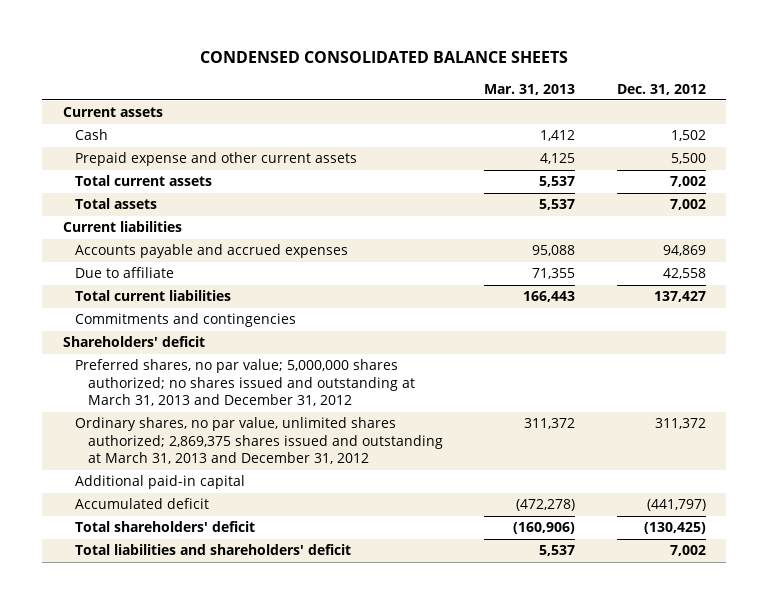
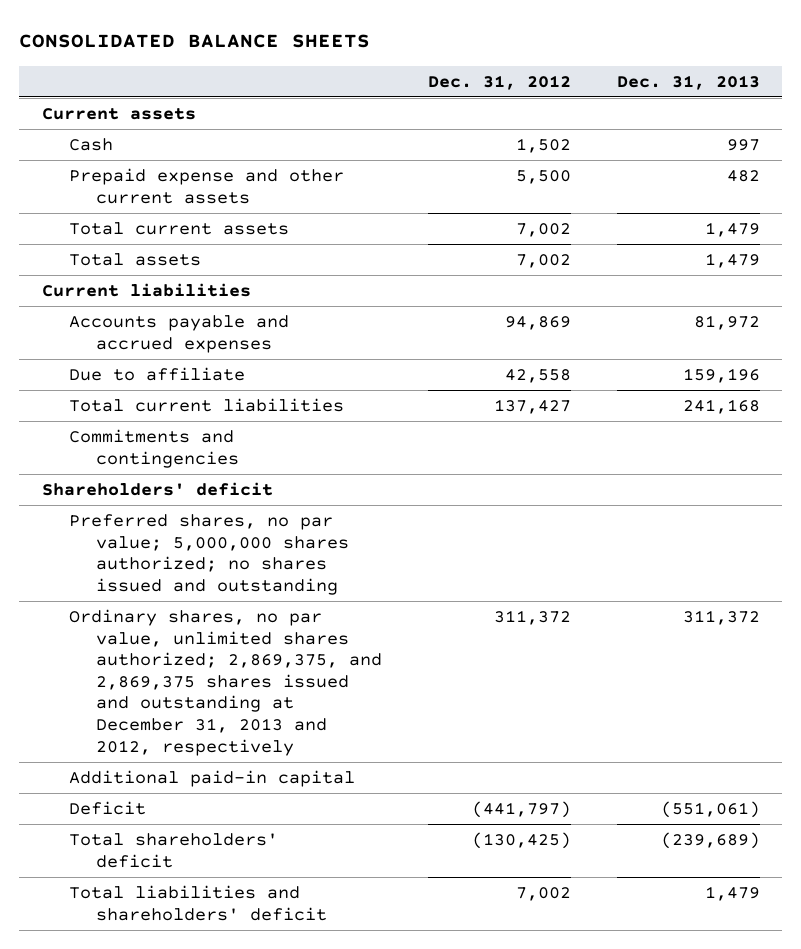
[200,51,569,64] CONDENSED CONSOLIDATED BALANCE SHEETS -> [18,34,370,49] CONSOLIDATED BALANCE SHEETS
[484,83,576,95] Mar. 31, 2013 -> none
none -> [616,74,760,90] Dec. 31, 2013
[75,359,415,407] Preferred shares, no par value; 5,000,000 shares authorized; no shares issued and outstanding at March 31, 2013 and December 31, 2012 -> [68,513,349,595] Preferred shares, no par value; 5,000,000 shares authorized; no shares issued and outstanding
[75,417,443,465] Ordinary shares, no par value, unlimited shares authorized; 2,869,375 shares issued and outstanding at March 31, 2013 and December 31, 2012 -> [68,608,382,756] Ordinary shares, no par value, unlimited shares authorized; 2,869,375, and 2,869,375 shares issued and outstanding at December 31, 2013 and 2012, respectively
[75,498,210,510] Accumulated deficit -> [68,800,146,815] Deficit

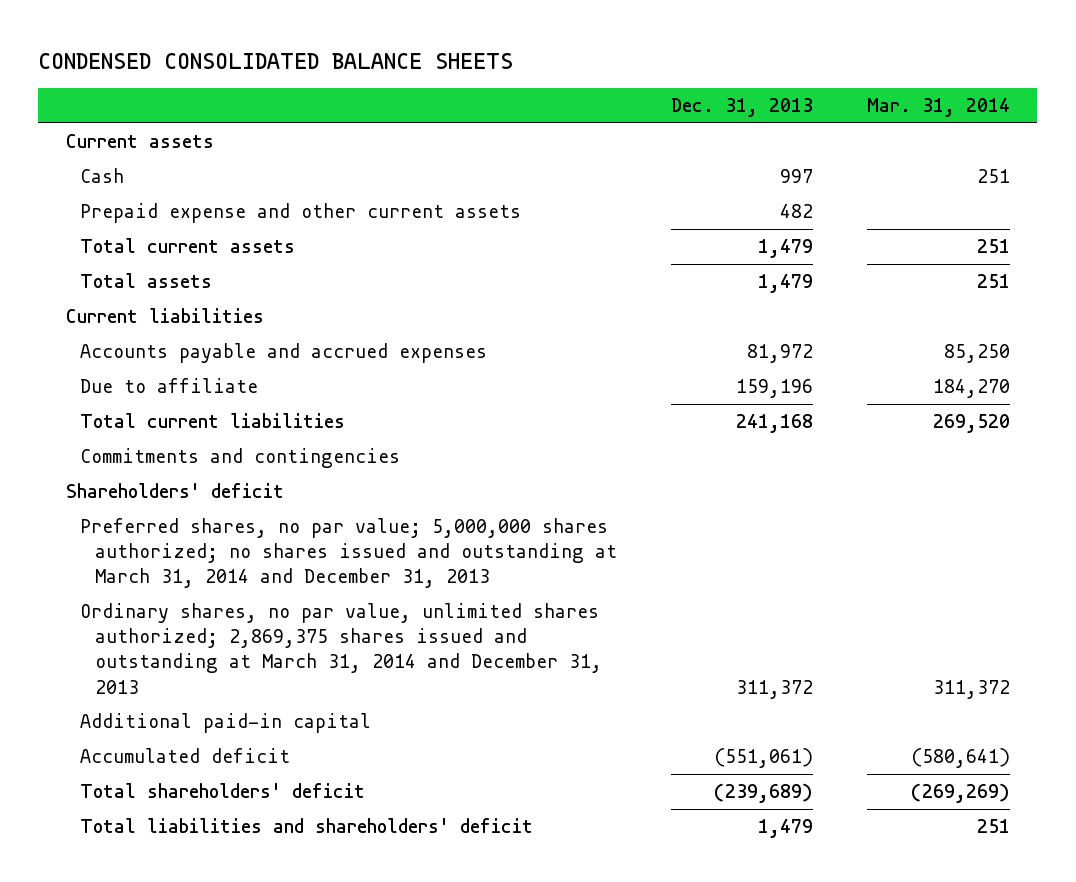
[18,34,370,49] CONSOLIDATED BALANCE SHEETS -> [38,52,514,69] CONDENSED CONSOLIDATED BALANCE SHEETS
[427,74,571,90] Dec. 31, 2012 -> none
none -> [867,98,1011,118] Mar. 31, 2014
[68,513,349,595] Preferred shares, no par value; 5,000,000 shares authorized; no shares issued and outstanding -> [80,517,617,589] Preferred shares, no par value; 5,000,000 shares authorized; no shares issued and outstanding at March 31, 2014 and December 31, 2013
[68,608,382,756] Ordinary shares, no par value, unlimited shares authorized; 2,869,375, and 2,869,375 shares issued and outstanding at December 31, 2013 and 2012, respectively -> [80,602,602,694] Ordinary shares, no par value, unlimited shares authorized; 2,869,375 shares issued and outstanding at March 31, 2014 and December 31, 2013
[68,800,146,815] Deficit -> [80,747,291,763] Accumulated deficit

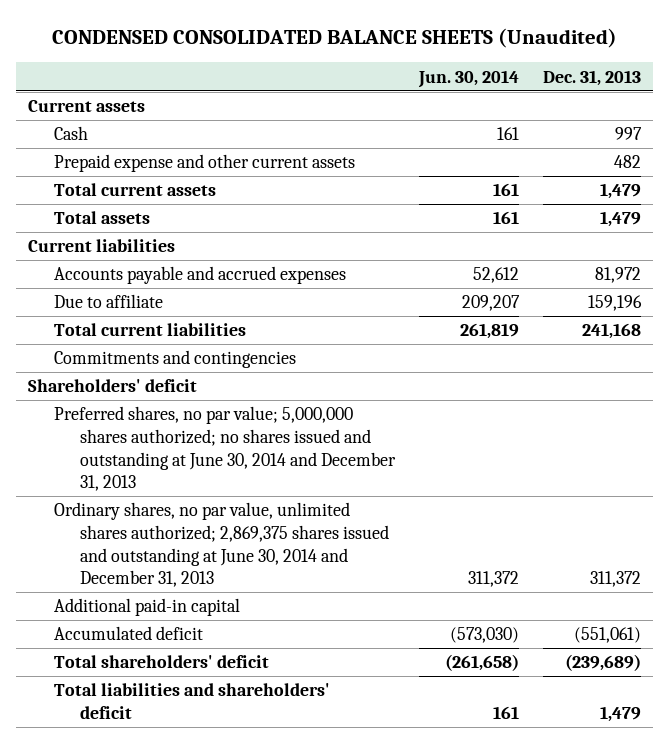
[38,52,514,69] CONDENSED CONSOLIDATED BALANCE SHEETS -> [51,28,617,49] CONDENSED CONSOLIDATED BALANCE SHEETS (Unaudited)
[867,98,1011,118] Mar. 31, 2014 -> none
none -> [418,69,520,88] Jun. 30, 2014
[80,517,617,589] Preferred shares, no par value; 5,000,000 shares authorized; no shares issued and outstanding at March 31, 2014 and December 31, 2013 -> [54,406,397,492] Preferred shares, no par value; 5,000,000 shares authorized; no shares issued and outstanding at June 30, 2014 and December 31, 2013
[80,602,602,694] Ordinary shares, no par value, unlimited shares authorized; 2,869,375 shares issued and outstanding at March 31, 2014 and December 31, 2013 -> [54,502,390,588] Ordinary shares, no par value, unlimited shares authorized; 2,869,375 shares issued and outstanding at June 30, 2014 and December 31, 2013

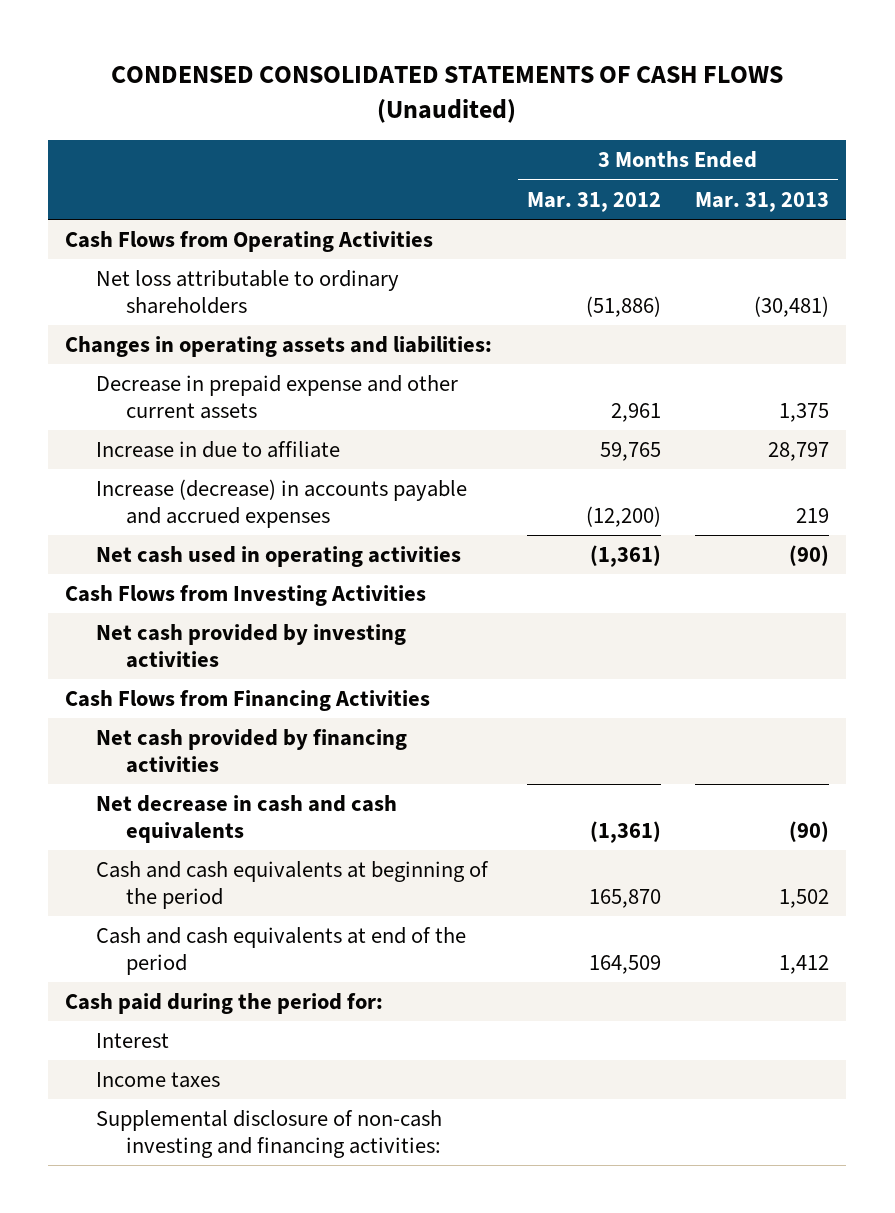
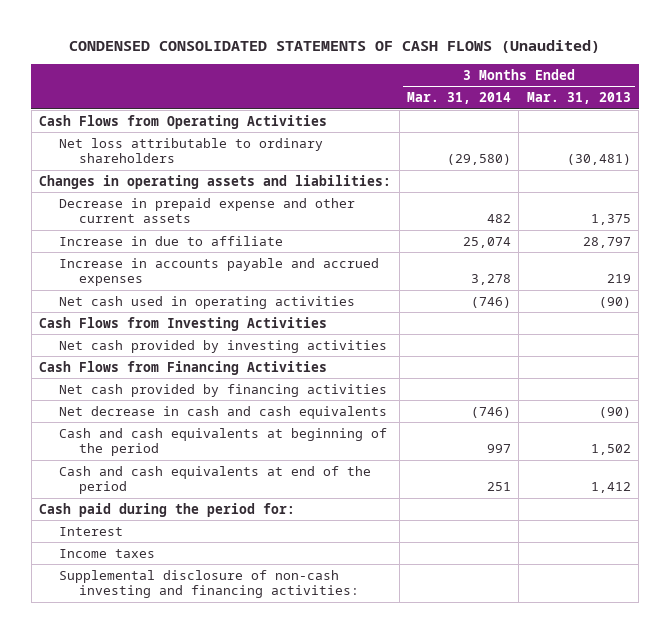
[526,191,661,212] Mar. 31, 2012 -> none
none -> [407,92,512,105] Mar. 31, 2014
[95,479,467,529] Increase (decrease) in accounts payable and accrued expenses -> [59,257,380,287] Increase in accounts payable and accrued expenses

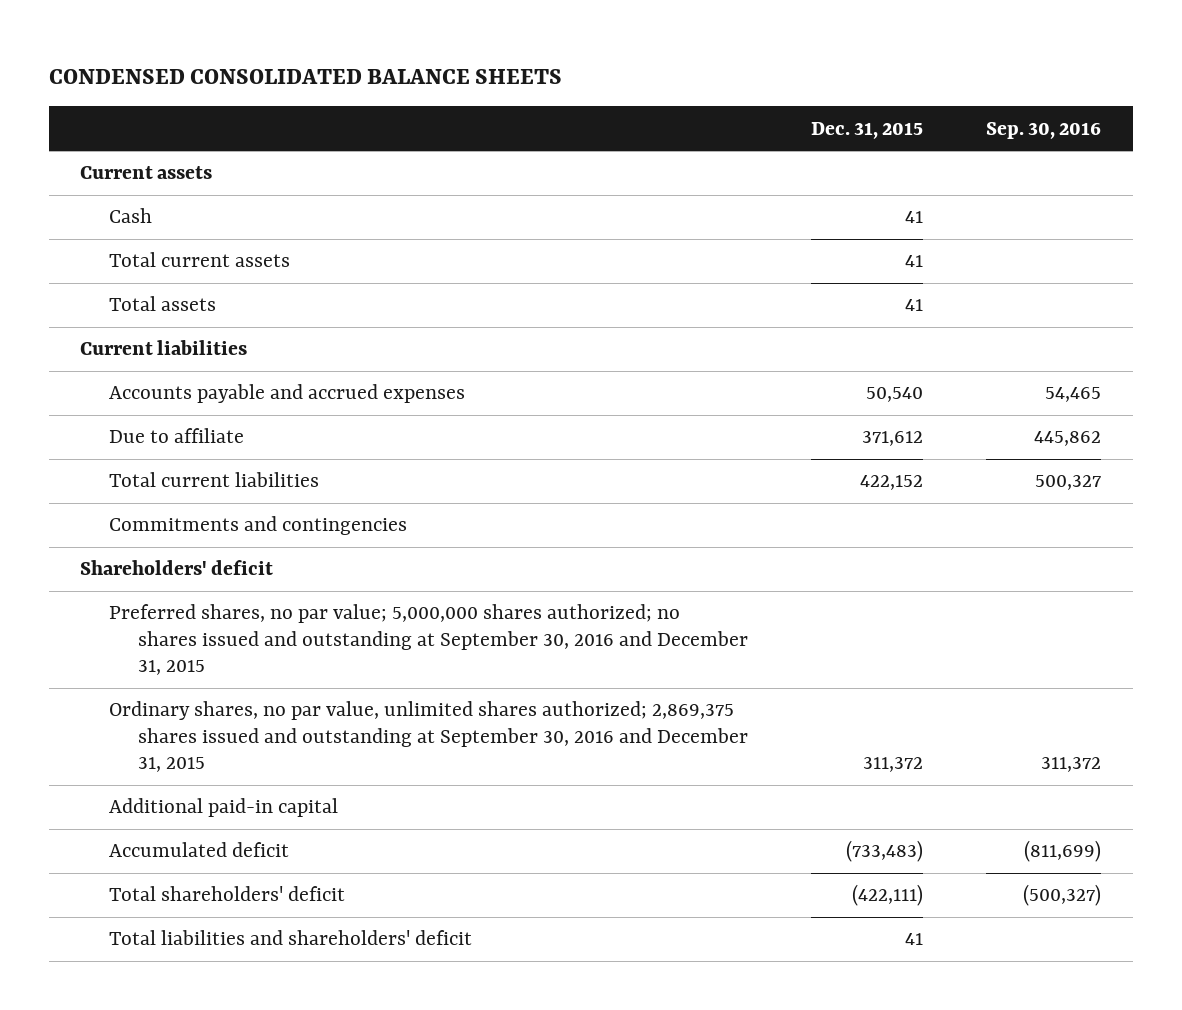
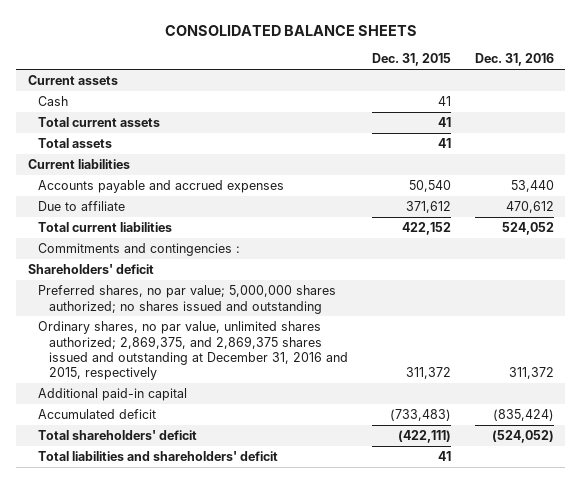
[48,68,562,84] CONDENSED CONSOLIDATED BALANCE SHEETS -> [164,24,417,36] CONSOLIDATED BALANCE SHEETS
[986,121,1102,139] Sep. 30, 2016 -> none
none -> [474,53,554,67] Dec. 31, 2016
[109,516,408,536] Commitments and contingencies -> [38,243,241,257] Commitments and contingencies :
[109,604,748,676] Preferred shares, no par value; 5,000,000 shares authorized; no shares issued and outstanding at September 30, 2016 and December 31, 2015 -> [38,285,337,314] Preferred shares, no par value; 5,000,000 shares authorized; no shares issued and outstanding
[109,701,748,773] Ordinary shares, no par value, unlimited shares authorized; 2,869,375 shares issued and outstanding at September 30, 2016 and December 31, 2015 -> [38,321,348,381] Ordinary shares, no par value, unlimited shares authorized; 2,869,375, and 2,869,375 shares issued and outstanding at December 31, 2016 and 2015, respectively

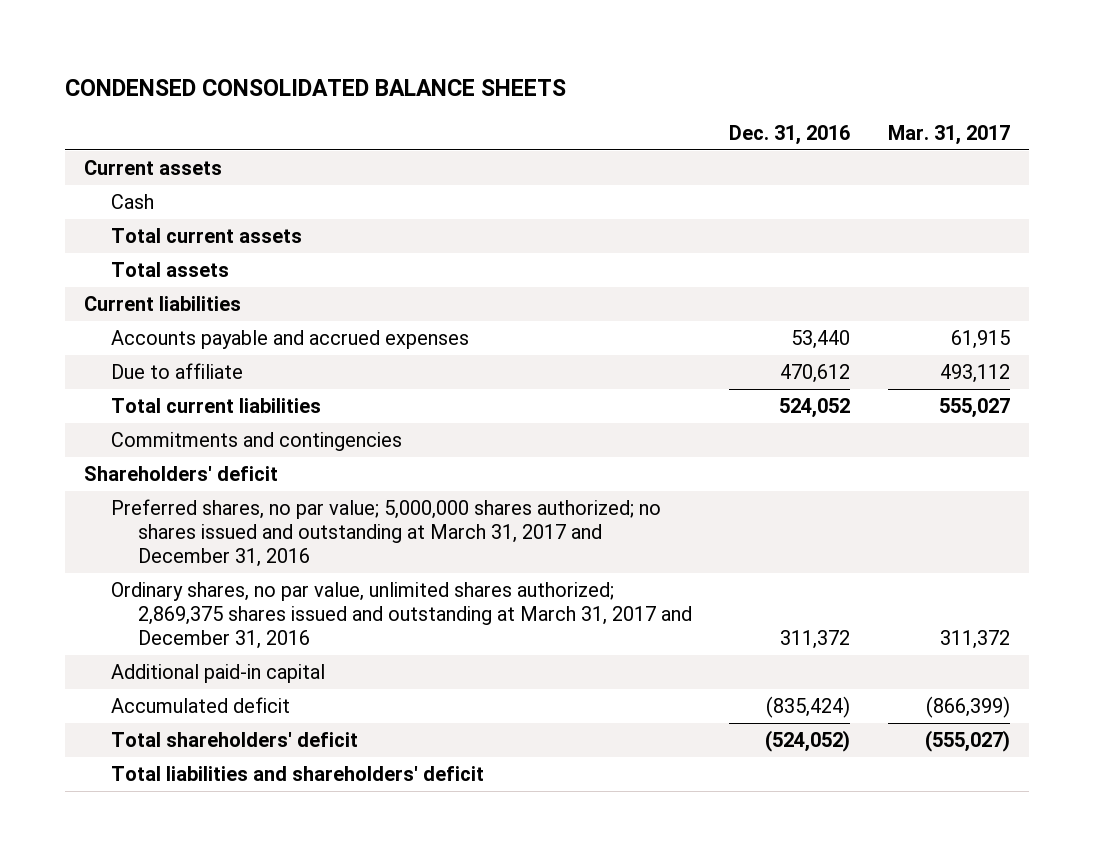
[164,24,417,36] CONSOLIDATED BALANCE SHEETS -> [65,79,567,97] CONDENSED CONSOLIDATED BALANCE SHEETS
[371,53,451,67] Dec. 31, 2015 -> none
none -> [888,124,1011,145] Mar. 31, 2017
[38,243,241,257] Commitments and contingencies : -> [110,431,402,451] Commitments and contingencies
[38,285,337,314] Preferred shares, no par value; 5,000,000 shares authorized; no shares issued and outstanding -> [110,498,661,567] Preferred shares, no par value; 5,000,000 shares authorized; no shares issued and outstanding at March 31, 2017 and December 31, 2016
[38,321,348,381] Ordinary shares, no par value, unlimited shares authorized; 2,869,375, and 2,869,375 shares issued and outstanding at December 31, 2016 and 2015, respectively -> [110,581,692,649] Ordinary shares, no par value, unlimited shares authorized; 2,869,375 shares issued and outstanding at March 31, 2017 and December 31, 2016

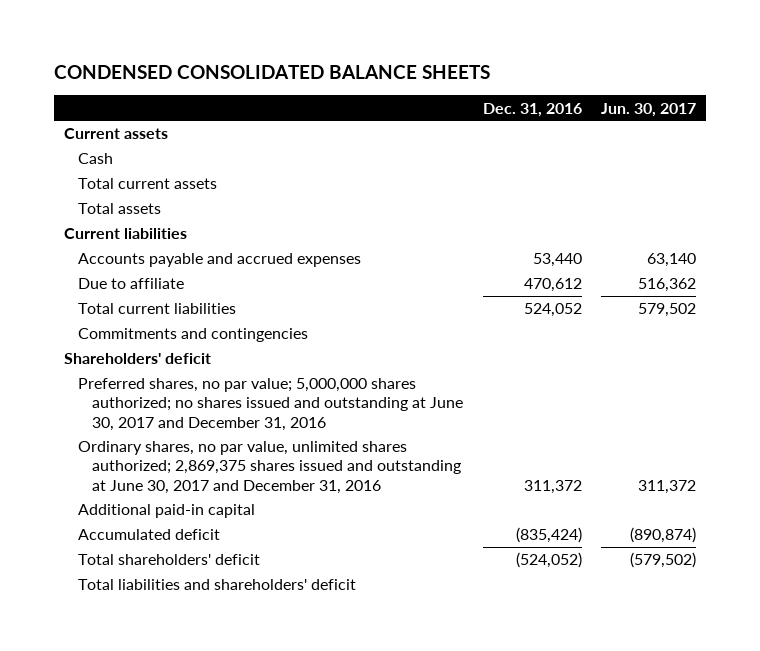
[888,124,1011,145] Mar. 31, 2017 -> none
none -> [601,102,697,117] Jun. 30, 2017
[110,498,661,567] Preferred shares, no par value; 5,000,000 shares authorized; no shares issued and outstanding at March 31, 2017 and December 31, 2016 -> [78,378,464,431] Preferred shares, no par value; 5,000,000 shares authorized; no shares issued and outstanding at June 30, 2017 and December 31, 2016
[110,581,692,649] Ordinary shares, no par value, unlimited shares authorized; 2,869,375 shares issued and outstanding at March 31, 2017 and December 31, 2016 -> [78,441,462,494] Ordinary shares, no par value, unlimited shares authorized; 2,869,375 shares issued and outstanding at June 30, 2017 and December 31, 2016

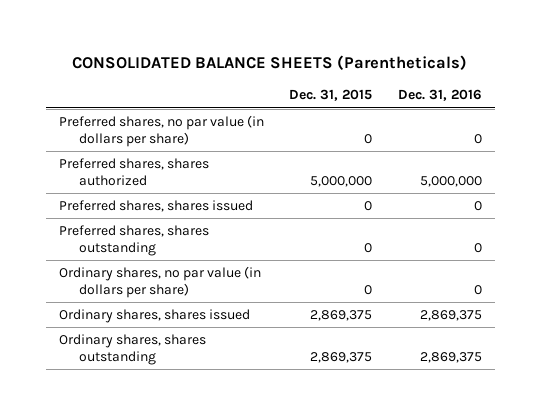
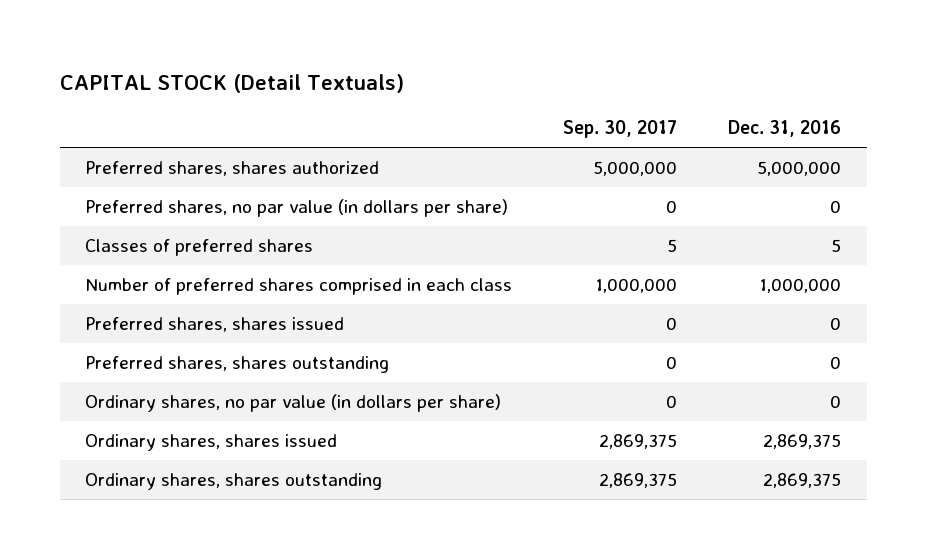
[72,54,468,70] CONSOLIDATED BALANCE SHEETS (Parentheticals) -> [59,73,404,93] CAPITAL STOCK (Detail Textuals)
[289,89,373,102] Dec. 31, 2015 -> none
none -> [563,120,678,139] Sep. 30, 2017
[58,115,264,147] Preferred shares, no par value (in dollars per share) -> [85,198,509,217] Preferred shares, no par value (in dollars per share)
none -> [85,238,314,256] Classes of preferred shares
none -> [85,277,513,295] Number of preferred shares comprised in each class

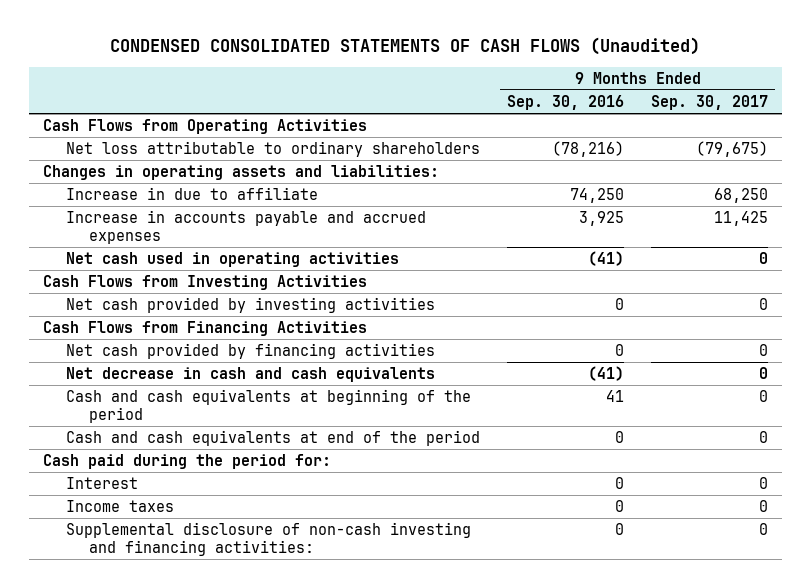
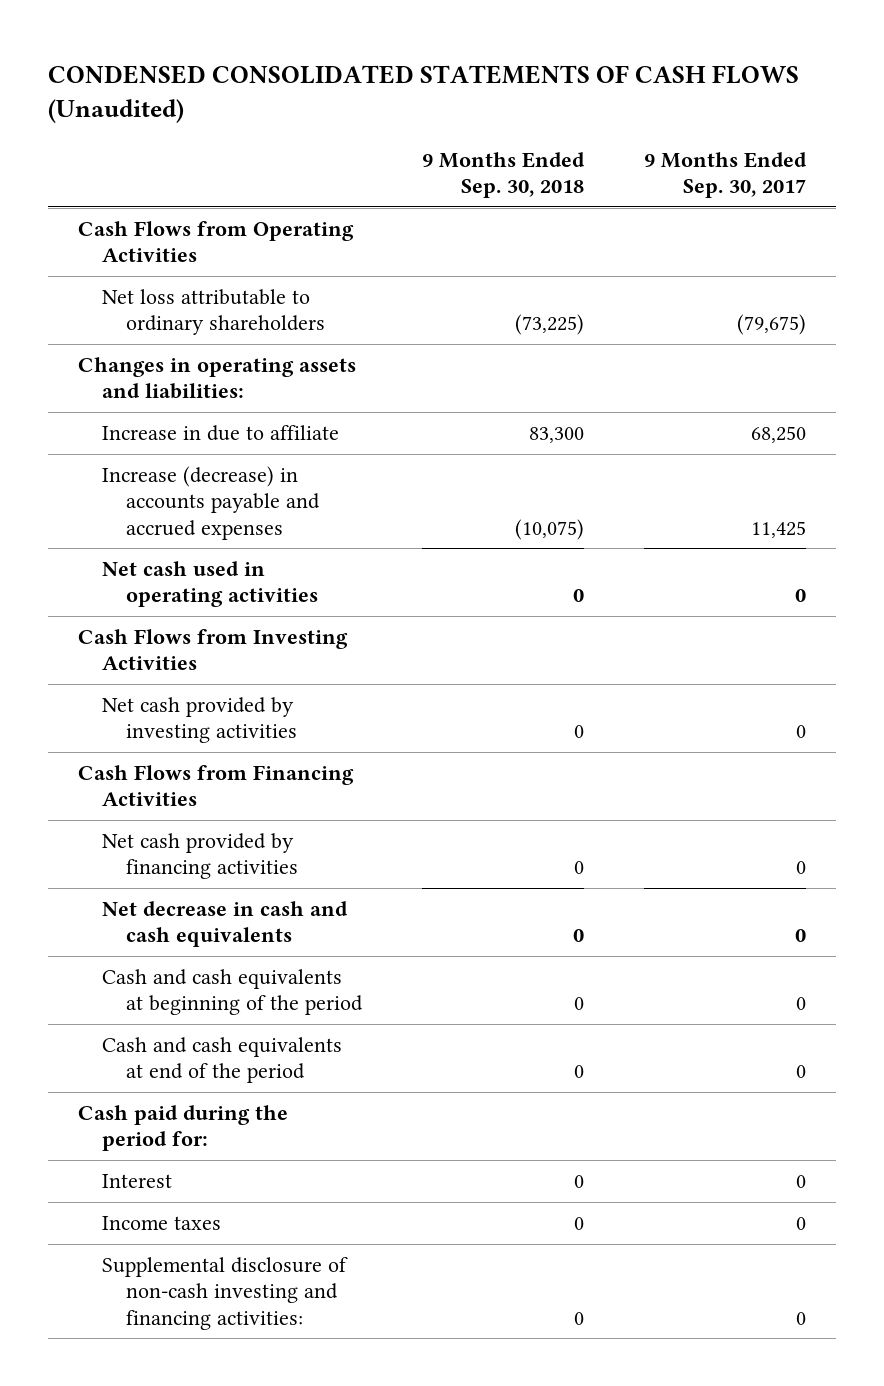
[507,94,625,110] Sep. 30, 2016 -> none
none -> [421,151,585,199] 9 Months Ended Sep. 30, 2018
[65,210,426,244] Increase in accounts payable and accrued expenses -> [102,466,320,540] Increase (decrease) in accounts payable and accrued expenses

